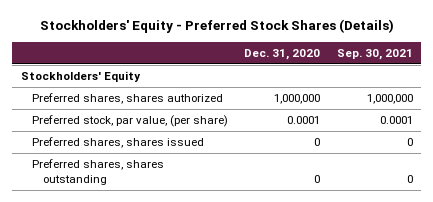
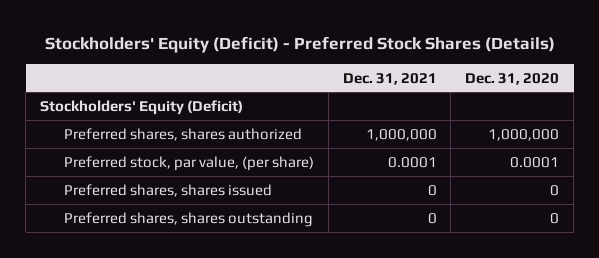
[39,19,394,34] Stockholders' Equity - Preferred Stock Shares (Details) -> [44,35,555,53] Stockholders' Equity (Deficit) - Preferred Stock Shares (Details)
[336,49,413,61] Sep. 30, 2021 -> none
none -> [342,72,437,85] Dec. 31, 2021
[20,70,141,82] Stockholders' Equity -> [40,99,244,115] Stockholders' Equity (Deficit)

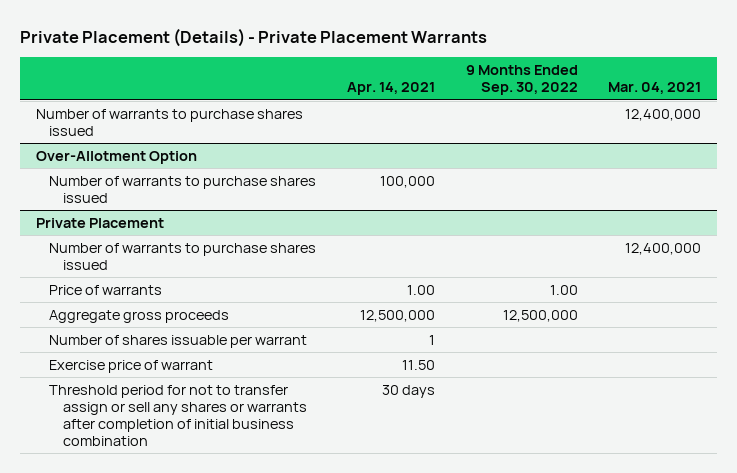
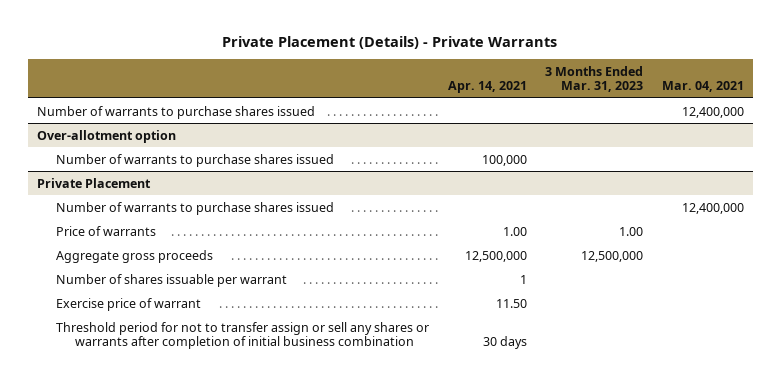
[20,27,488,47] Private Placement (Details) - Private Placement Warrants -> [222,35,558,49] Private Placement (Details) - Private Warrants
[465,65,578,96] 9 Months Ended Sep. 30, 2022 -> none
none -> [545,66,644,93] 3 Months Ended Mar. 31, 2023
[35,151,197,165] Over-Allotment Option -> [36,129,176,143] Over-allotment option

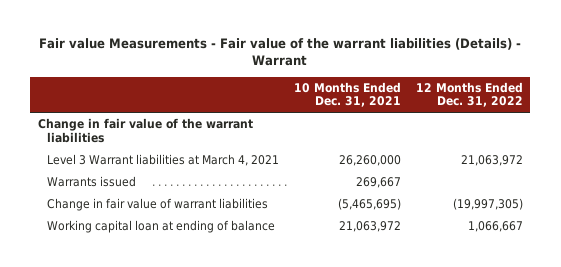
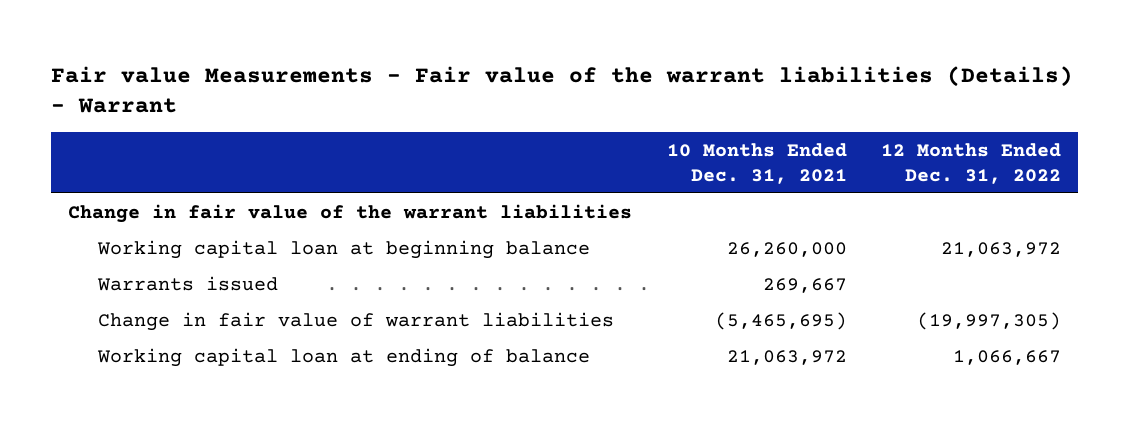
[47,154,280,167] Level 3 Warrant liabilities at March 4, 2021 -> [96,239,590,259] Working capital loan at beginning balance

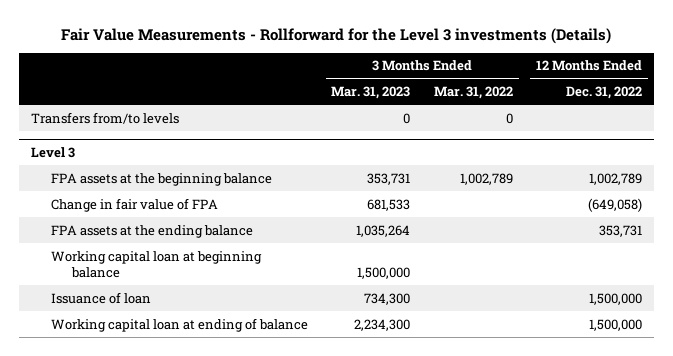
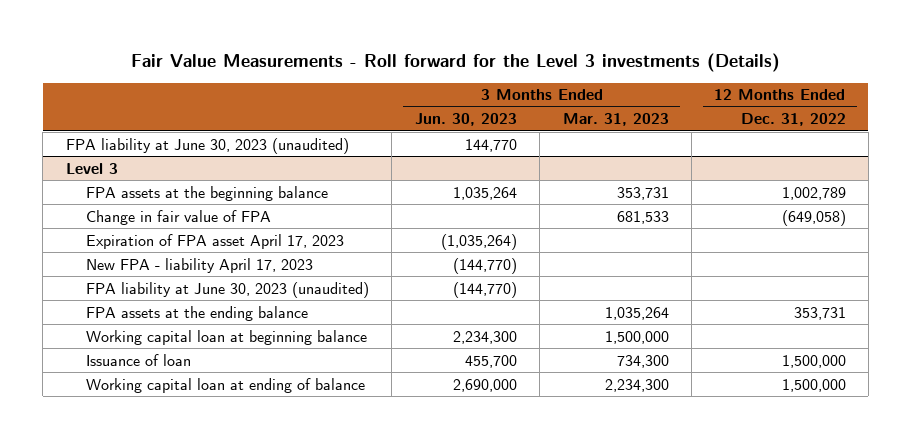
[61,27,612,44] Fair Value Measurements - Rollforward for the Level 3 investments (Details) -> [130,52,780,72] Fair Value Measurements - Roll forward for the Level 3 investments (Details)
[433,86,513,100] Mar. 31, 2022 -> none
none -> [414,113,517,127] Jun. 30, 2023
[30,111,179,124] Transfers from/to levels -> none
none -> [65,137,349,154] FPA liability at June 30, 2023 (unaudited)
none -> [85,233,344,249] Expiration of FPA asset April 17, 2023
none -> [85,257,313,273] New FPA - liability April 17, 2023
none -> [85,281,369,298] FPA liability at June 30, 2023 (unaudited)

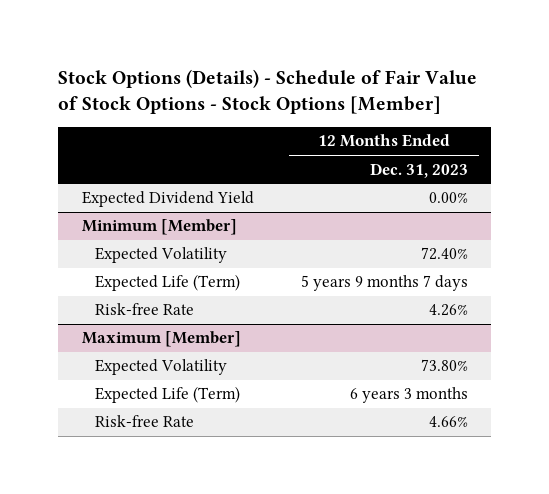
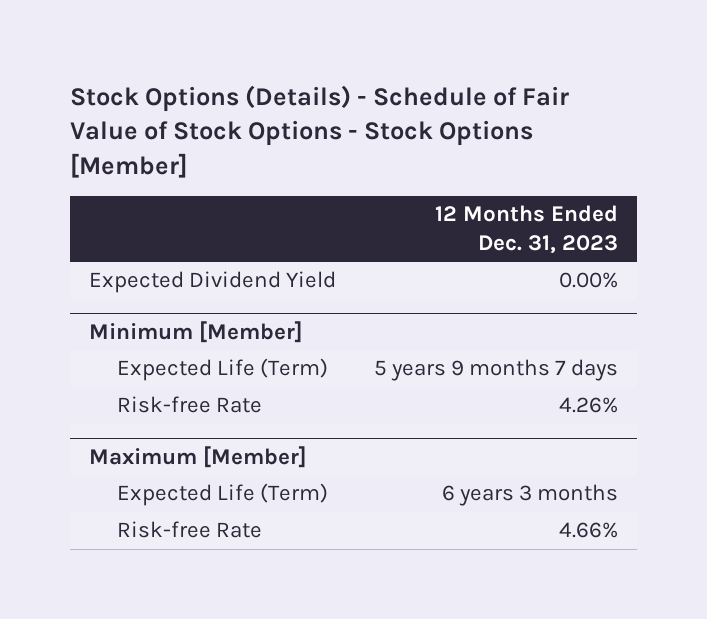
[94,247,227,264] Expected Volatility -> none
[94,359,227,376] Expected Volatility -> none

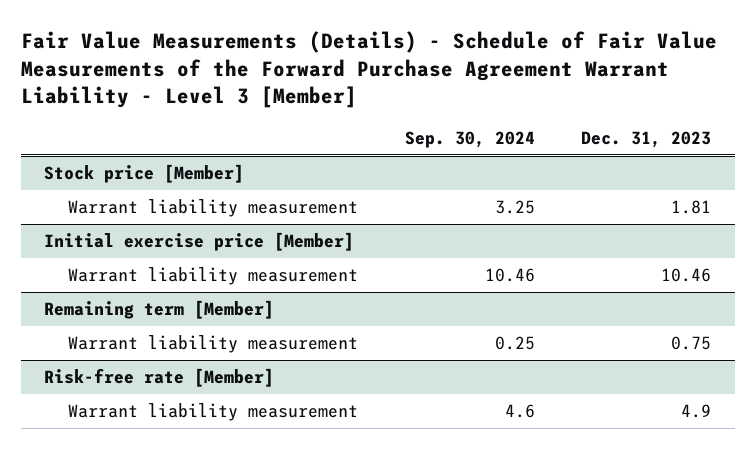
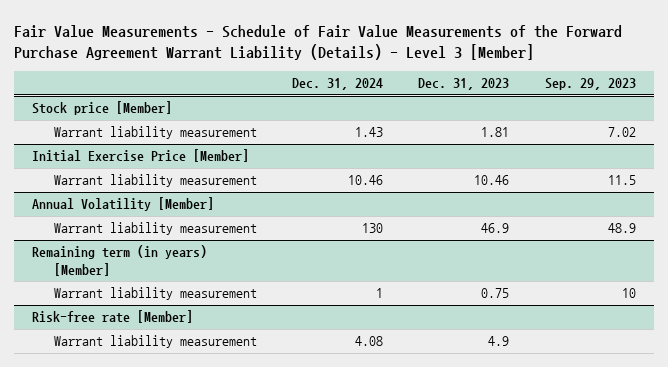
[20,31,717,108] Fair Value Measurements (Details) - Schedule of Fair Value Measurements of the Forward Purchase Agreement Warrant Liability - Level 3 [Member] -> [14,24,623,61] Fair Value Measurements - Schedule of Fair Value Measurements of the Forward Purchase Agreement Warrant Liability (Details) - Level 3 [Member]
[404,130,535,148] Sep. 30, 2024 -> none
none -> [291,78,383,91] Dec. 31, 2024
none -> [544,78,636,91] Sep. 29, 2023
[44,232,355,252] Initial exercise price [Member] -> [32,149,250,163] Initial Exercise Price [Member]
none -> [32,197,215,212] Annual Volatility [Member]
none -> [53,222,257,236] Warrant liability measurement
[44,300,275,320] Remaining term [Member] -> [32,245,208,276] Remaining term (in years) [Member]

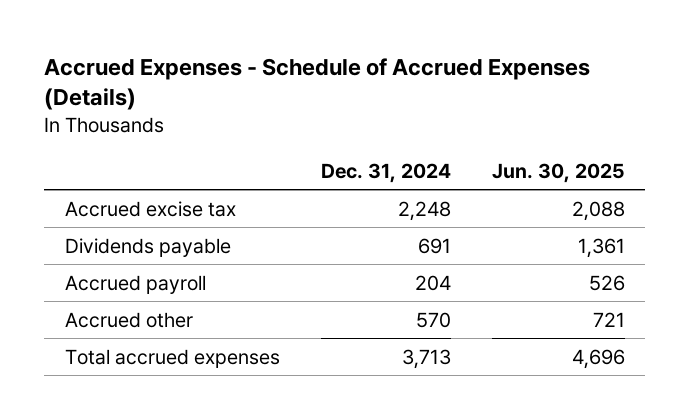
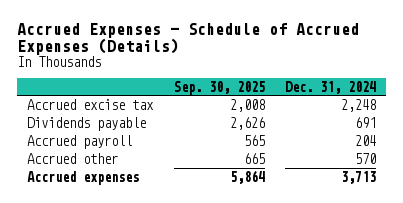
[491,162,625,183] Jun. 30, 2025 -> none
none -> [173,80,265,95] Sep. 30, 2025
[64,348,280,368] Total accrued expenses -> [27,170,140,185] Accrued expenses

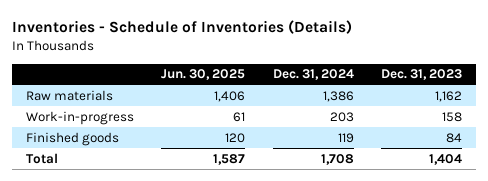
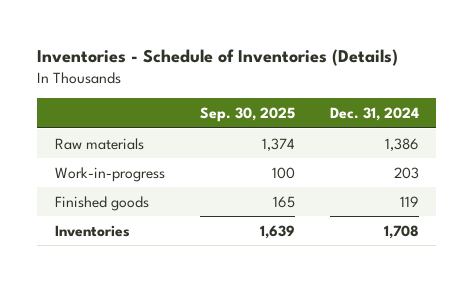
[161,69,246,81] Jun. 30, 2025 -> none
[381,69,463,81] Dec. 31, 2023 -> none
none -> [199,107,295,123] Sep. 30, 2025
[25,152,58,164] Total -> [54,224,130,237] Inventories

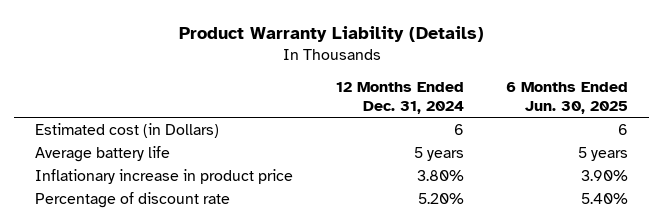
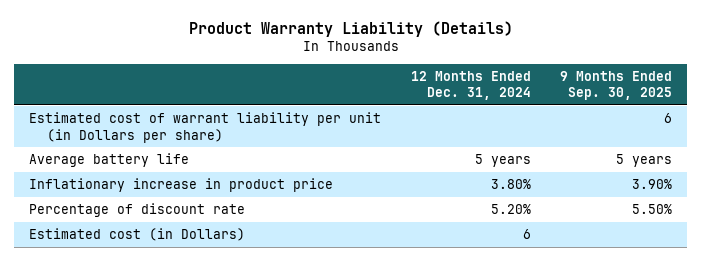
[506,81,629,114] 6 Months Ended Jun. 30, 2025 -> none
none -> [560,70,673,101] 9 Months Ended Sep. 30, 2025
none -> [28,111,381,143] Estimated cost of warrant liability per unit (in Dollars per share)
[35,122,220,138] Estimated cost (in Dollars) -> [28,227,245,241] Estimated cost (in Dollars)

